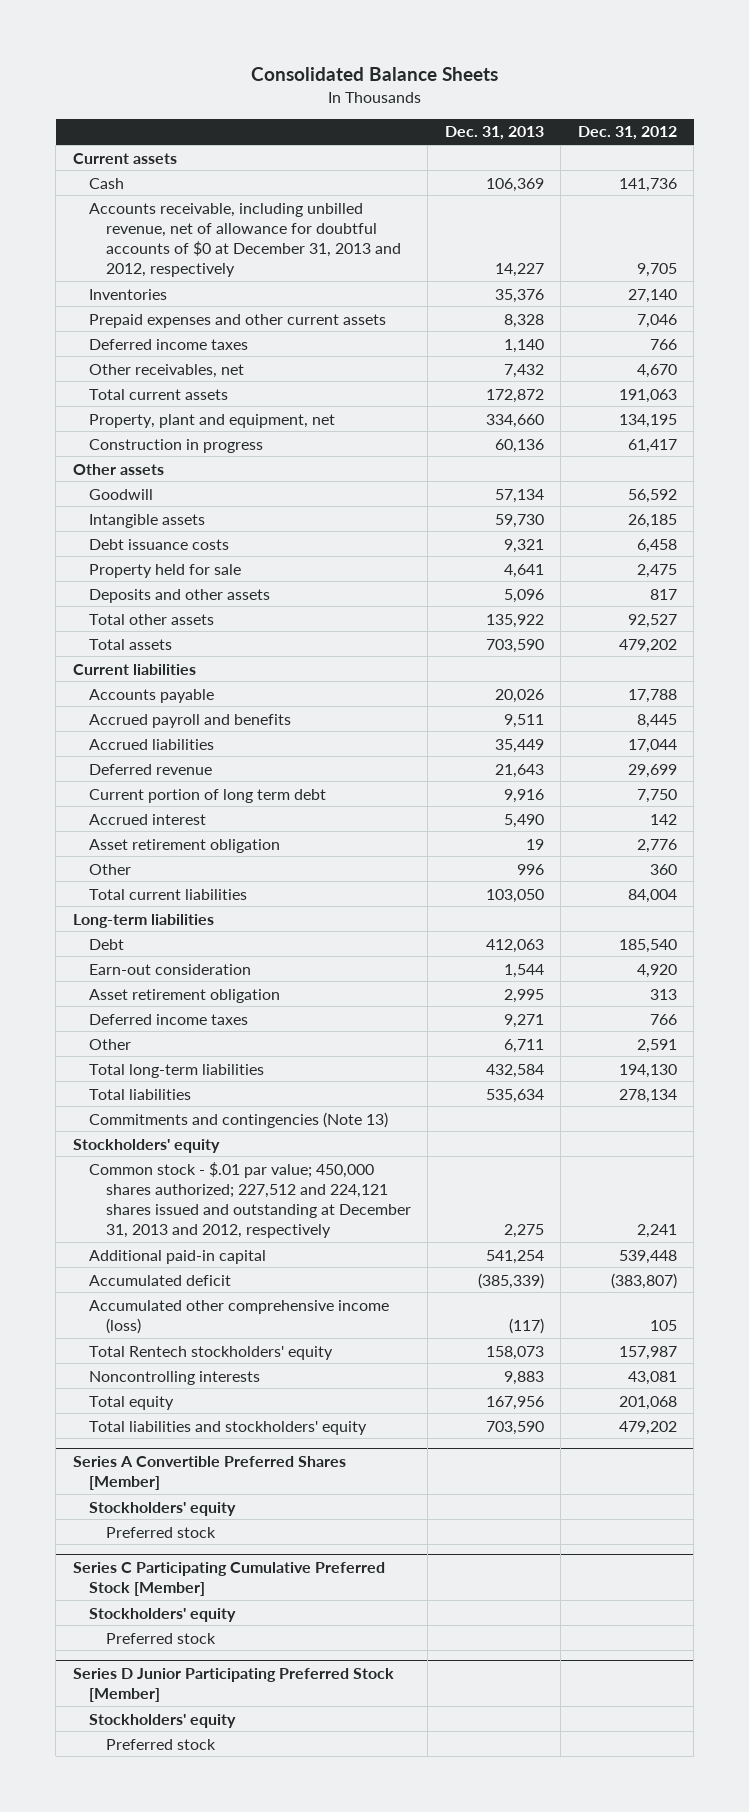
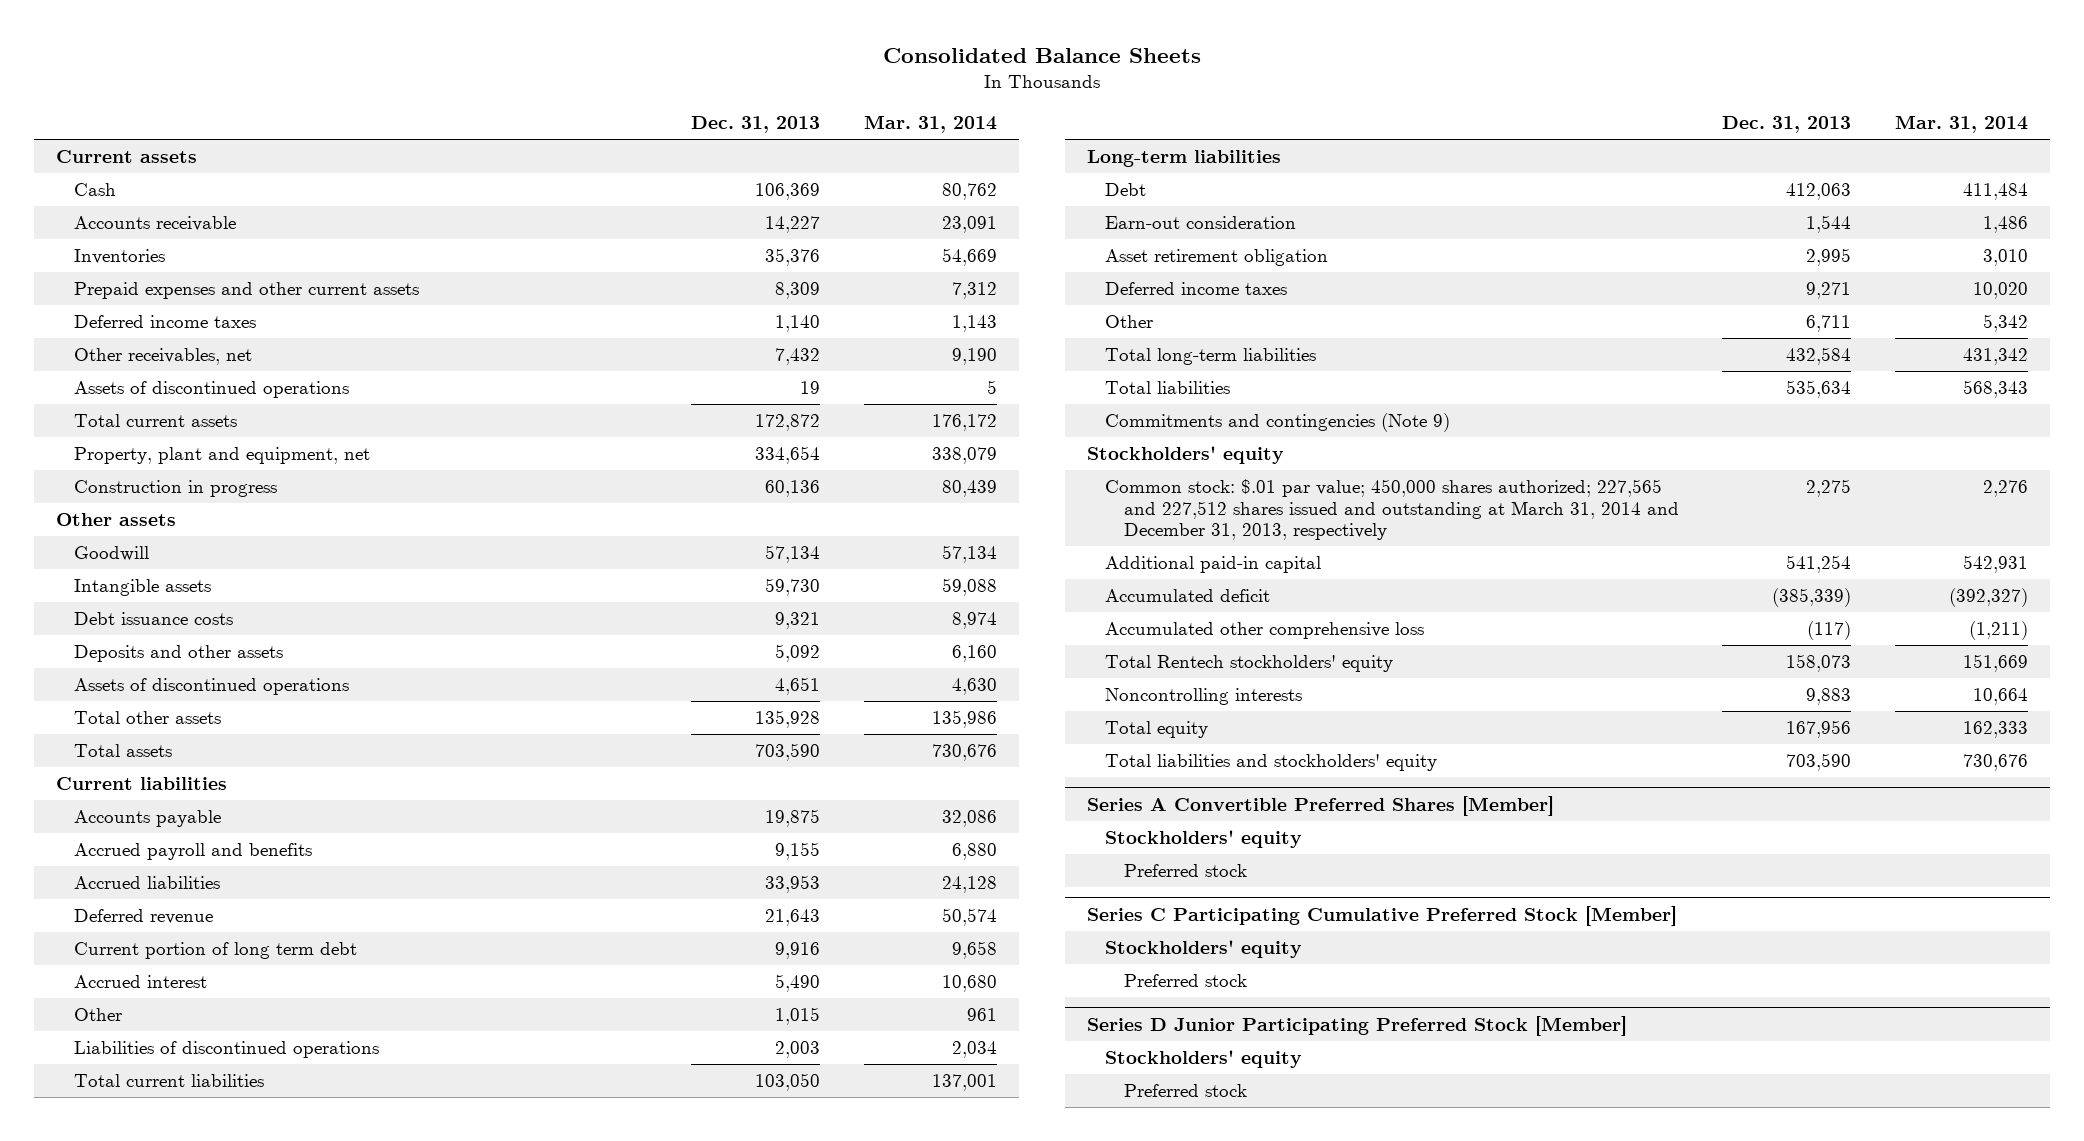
[577,126,677,141] Dec. 31, 2012 -> none
none -> [864,115,998,134] Mar. 31, 2014
[89,202,401,278] Accounts receivable, including unbilled revenue, net of allowance for doubtful accounts of $0 at December 31, 2013 and 2012, respectively -> [74,215,237,231] Accounts receivable
[503,313,544,328] 8,328 -> [775,281,821,299] 8,309
none -> [74,380,350,398] Assets of discontinued operations
[485,413,544,428] 334,660 -> [755,445,821,464] 334,654
[89,563,242,578] Property held for sale -> none
[503,588,544,603] 5,096 -> [775,643,821,662] 5,092
none -> [74,677,350,695] Assets of discontinued operations
[485,613,544,628] 135,922 -> [755,709,821,728] 135,928
[494,688,544,703] 20,026 -> [765,808,821,827] 19,875
[503,713,544,728] 9,511 -> [775,841,821,860] 9,155
[494,738,544,753] 35,449 -> [765,874,821,893] 33,953
[89,838,281,853] Asset retirement obligation -> none
[516,863,544,875] 996 -> [775,1006,821,1025] 1,015
none -> [74,1040,380,1058] Liabilities of discontinued operations
[89,1111,389,1128] Commitments and contingencies (Note 13) -> [1105,412,1451,432] Commitments and contingencies (Note 9)
[89,1161,411,1239] Common stock - $.01 par value; 450,000 shares authorized; 227,512 and 224,121 shares issued and outstanding at December 31, 2013 and 2012, respectively -> [1105,478,1679,541] Common stock: $.01 par value; 450,000 shares authorized; 227,565 and 227,512 shares issued and outstanding at March 31, 2014 and December 31, 2013, respectively
[89,1299,390,1334] Accumulated other comprehensive income (loss) -> [1105,621,1425,639] Accumulated other comprehensive loss

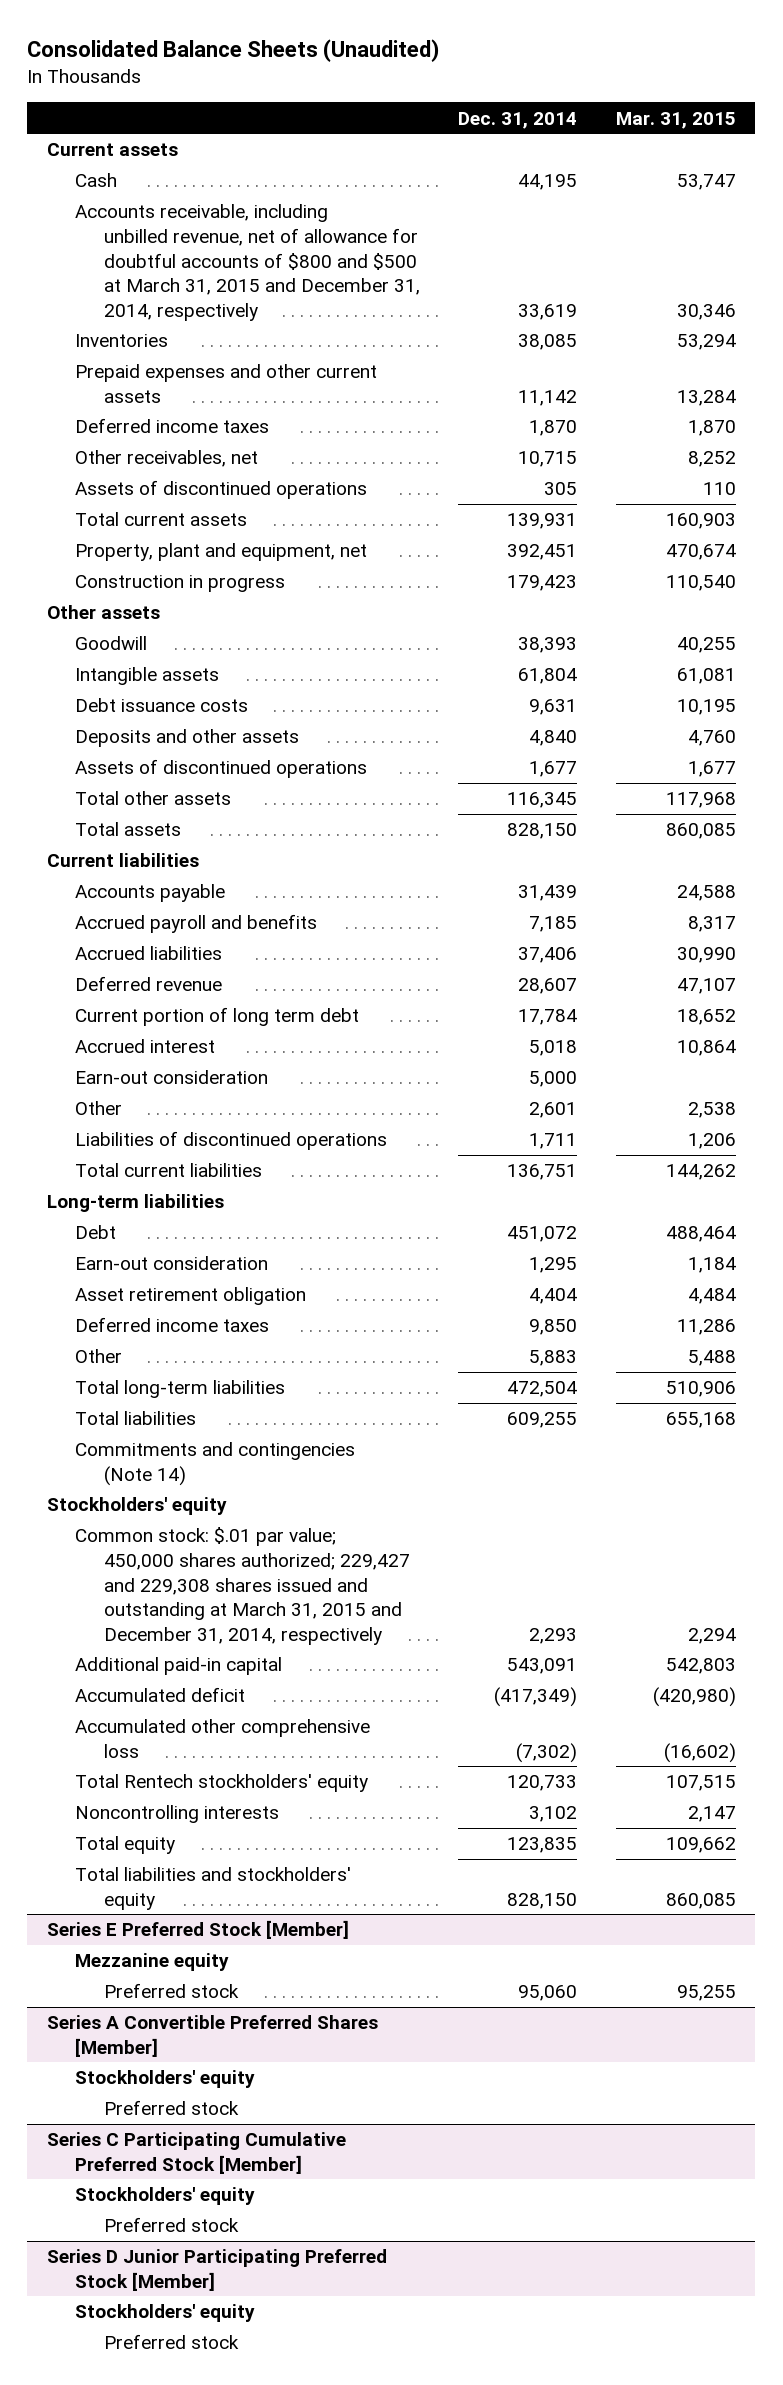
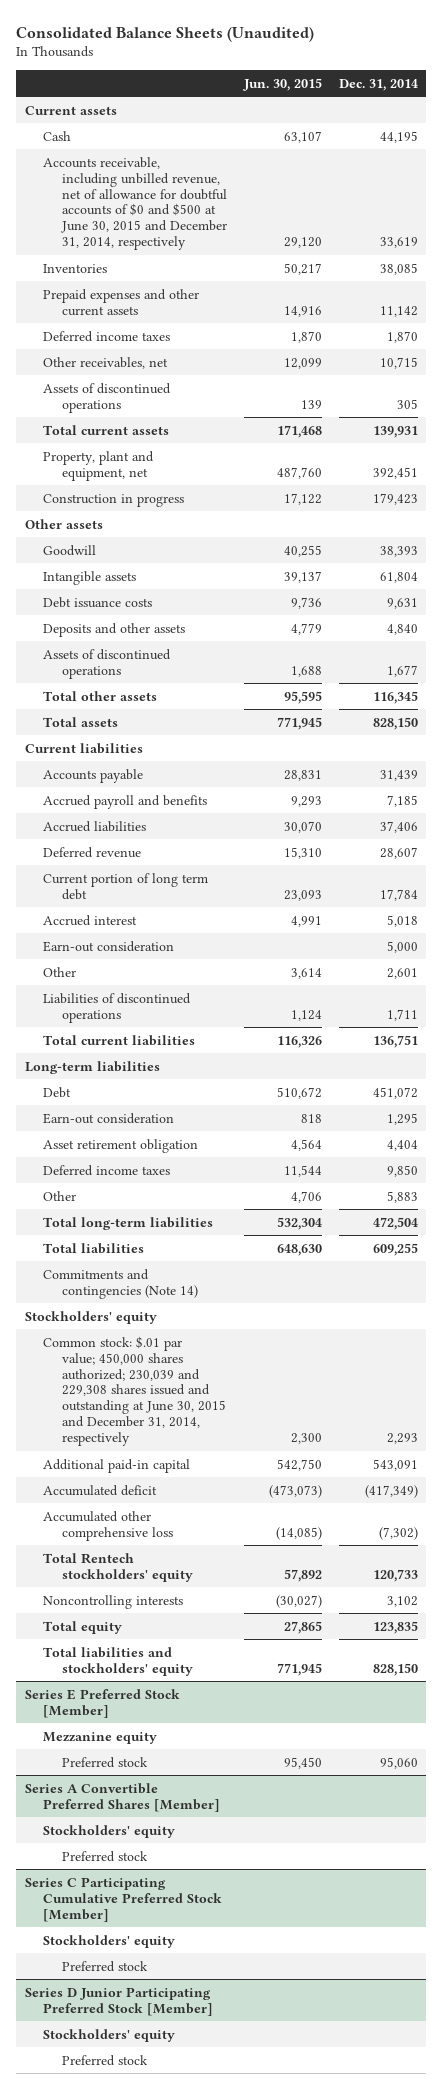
[616,111,737,129] Mar. 31, 2015 -> none
none -> [242,77,322,91] Jun. 30, 2015
[75,204,420,321] Accounts receivable, including unbilled revenue, net of allowance for doubtful accounts of $800 and $500 at March 31, 2015 and December 31, 2014, respectively -> [43,156,228,251] Accounts receivable, including unbilled revenue, net of allowance for doubtful accounts of $0 and $500 at June 30, 2015 and December 31, 2014, respectively
[75,1527,410,1645] Common stock: $.01 par value; 450,000 shares authorized; 229,427 and 229,308 shares issued and outstanding at March 31, 2015 and December 31, 2014, respectively -> [43,1335,227,1447] Common stock: $.01 par value; 450,000 shares authorized; 230,039 and 229,308 shares issued and outstanding at June 30, 2015 and December 31, 2014, respectively

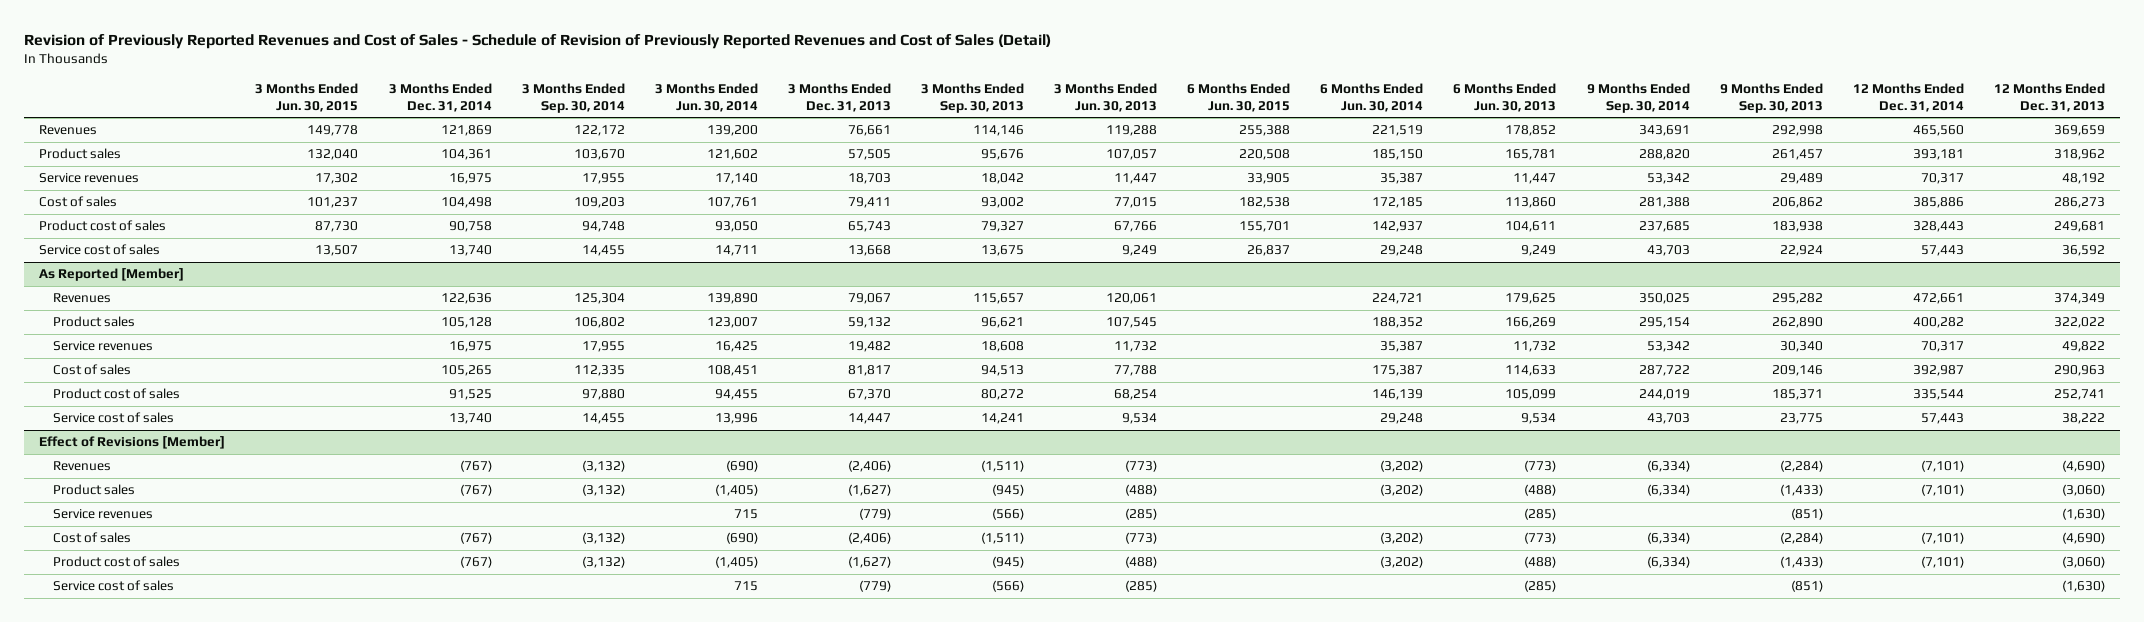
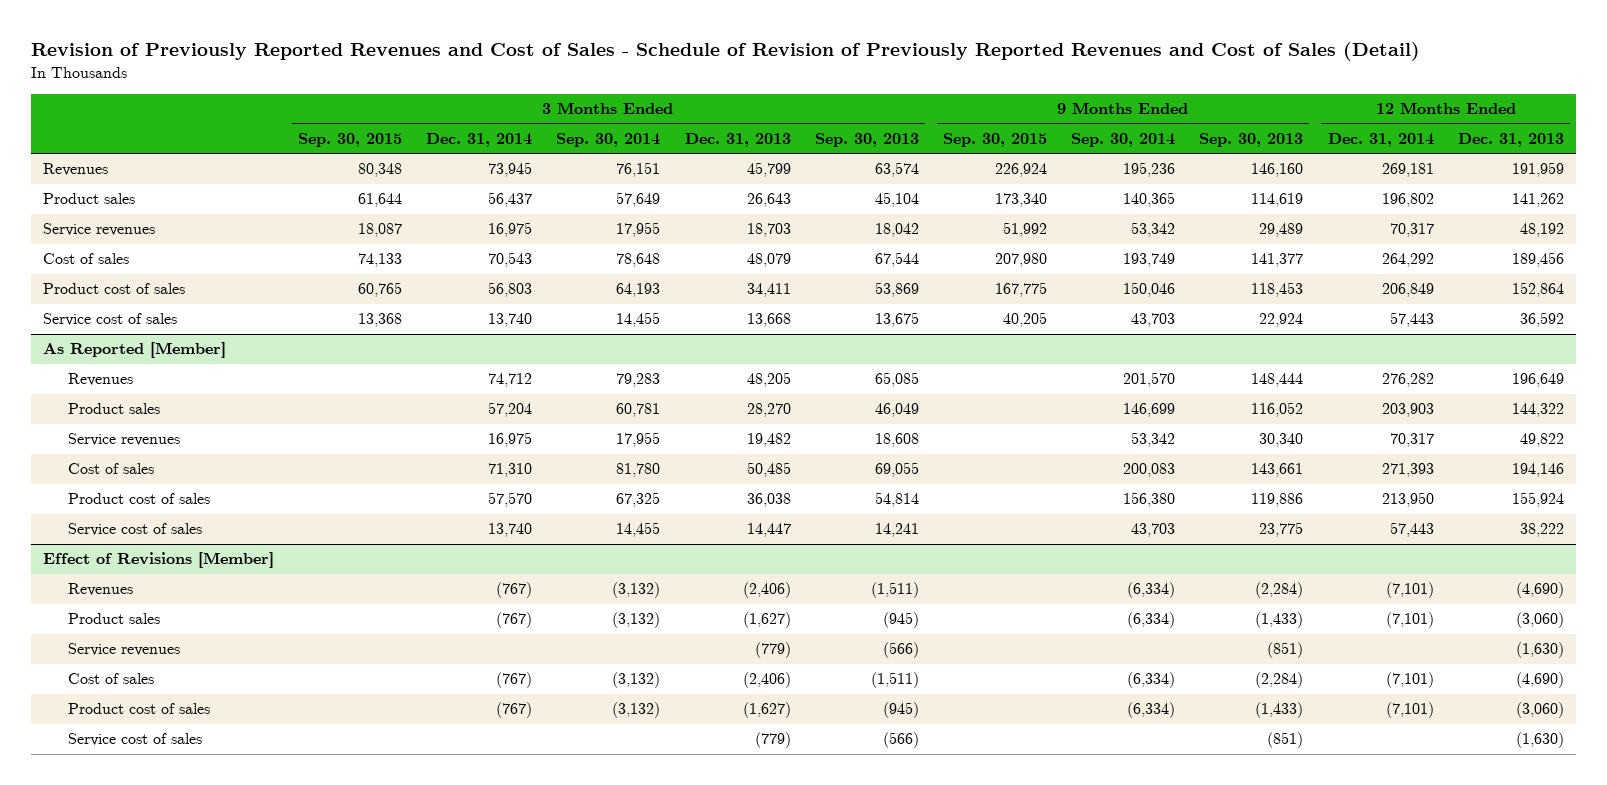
[255,82,359,112] 3 Months Ended Jun. 30, 2015 -> none
[654,82,758,112] 3 Months Ended Jun. 30, 2014 -> none
[1054,82,1158,112] 3 Months Ended Jun. 30, 2013 -> none
[1187,82,1291,112] 6 Months Ended Jun. 30, 2015 -> none
[1320,82,1424,112] 6 Months Ended Jun. 30, 2014 -> none
[1453,82,1557,112] 6 Months Ended Jun. 30, 2013 -> none
none -> [298,132,403,147] Sep. 30, 2015
none -> [943,132,1048,147] Sep. 30, 2015
[440,125,492,137] 121,869 -> [488,162,533,178] 73,945
[573,125,625,137] 122,172 -> [616,162,661,178] 76,151
[847,125,891,137] 76,661 -> [746,162,791,178] 45,799
[972,125,1024,137] 114,146 -> [874,162,919,178] 63,574
[1638,125,1690,137] 343,691 -> [1123,162,1176,178] 195,236
[1771,125,1823,137] 292,998 -> [1251,163,1304,178] 146,160
[1912,125,1964,137] 465,560 -> [1381,163,1434,178] 269,181
[2053,125,2105,137] 369,659 -> [1511,162,1564,178] 191,959
[440,149,492,161] 104,361 -> [488,192,533,208] 56,437
[573,149,625,161] 103,670 -> [616,192,661,208] 57,649
[847,149,891,161] 57,505 -> [746,193,791,208] 26,643
[980,149,1024,161] 95,676 -> [874,192,919,208] 45,104
[1638,149,1690,161] 288,820 -> [1123,192,1176,208] 140,365
[1771,149,1823,161] 261,457 -> [1251,193,1304,208] 114,619
[1912,149,1964,161] 393,181 -> [1381,193,1434,208] 196,802
[2053,149,2105,161] 318,962 -> [1511,193,1564,208] 141,262
[440,197,492,209] 104,498 -> [488,252,533,268] 70,543
[573,197,625,209] 109,203 -> [616,253,661,268] 78,648
[847,197,891,209] 79,411 -> [746,253,791,268] 48,079
[980,197,1024,209] 93,002 -> [874,252,919,268] 67,544
[1638,197,1690,209] 281,388 -> [1123,253,1176,268] 193,749
[1771,197,1823,209] 206,862 -> [1251,253,1304,268] 141,377
[1912,197,1964,209] 385,886 -> [1381,253,1434,268] 264,292
[2053,197,2105,209] 286,273 -> [1511,252,1564,268] 189,456
[448,221,492,233] 90,758 -> [488,282,533,298] 56,803
[581,221,625,233] 94,748 -> [616,283,661,298] 64,193
[847,221,891,233] 65,743 -> [746,283,791,298] 34,411
[980,221,1024,233] 79,327 -> [874,282,919,298] 53,869
[1638,221,1690,233] 237,685 -> [1123,282,1176,298] 150,046
[1771,221,1823,233] 183,938 -> [1251,282,1304,298] 118,453
[1912,221,1964,233] 328,443 -> [1381,283,1434,298] 206,849
[2053,221,2105,233] 249,681 -> [1511,282,1564,298] 152,864
[440,293,492,305] 122,636 -> [488,373,533,388] 74,712
[573,293,625,305] 125,304 -> [616,373,661,388] 79,283
[847,293,891,305] 79,067 -> [746,372,791,388] 48,205
[972,293,1024,305] 115,657 -> [874,372,919,388] 65,085
[1638,293,1690,305] 350,025 -> [1123,372,1176,388] 201,570
[1771,293,1823,305] 295,282 -> [1251,373,1304,388] 148,444
[1912,293,1964,305] 472,661 -> [1381,373,1434,388] 276,282
[2053,293,2105,305] 374,349 -> [1511,373,1564,388] 196,649
[440,317,492,329] 105,128 -> [488,402,533,418] 57,204
[573,317,625,329] 106,802 -> [616,403,661,418] 60,781
[847,317,891,329] 59,132 -> [746,403,791,418] 28,270
[980,317,1024,329] 96,621 -> [874,403,919,418] 46,049
[1638,317,1690,329] 295,154 -> [1123,403,1176,418] 146,699
[1771,317,1823,329] 262,890 -> [1251,402,1304,418] 116,052
[1912,317,1964,329] 400,282 -> [1381,403,1434,418] 203,903
[2053,317,2105,329] 322,022 -> [1511,403,1564,418] 144,322
[440,365,492,377] 105,265 -> [488,463,533,478] 71,310
[573,365,625,377] 112,335 -> [616,463,661,478] 81,780
[847,365,891,377] 81,817 -> [746,462,791,478] 50,485
[980,365,1024,377] 94,513 -> [874,462,919,478] 69,055
[1638,365,1690,377] 287,722 -> [1123,463,1176,478] 200,083
[1771,365,1823,377] 209,146 -> [1251,463,1304,478] 143,661
[1912,365,1964,377] 392,987 -> [1381,463,1434,478] 271,393
[2053,365,2105,377] 290,963 -> [1511,463,1564,478] 194,146
[448,389,492,401] 91,525 -> [488,492,533,508] 57,570
[581,389,625,401] 97,880 -> [616,492,661,508] 67,325
[847,389,891,401] 67,370 -> [746,493,791,508] 36,038
[980,389,1024,401] 80,272 -> [874,492,919,508] 54,814
[1638,389,1690,401] 244,019 -> [1123,492,1176,508] 156,380
[1771,389,1823,401] 185,371 -> [1251,493,1304,508] 119,886
[1912,389,1964,401] 335,544 -> [1381,492,1434,508] 213,950
[2053,389,2105,401] 252,741 -> [1511,492,1564,508] 155,924

